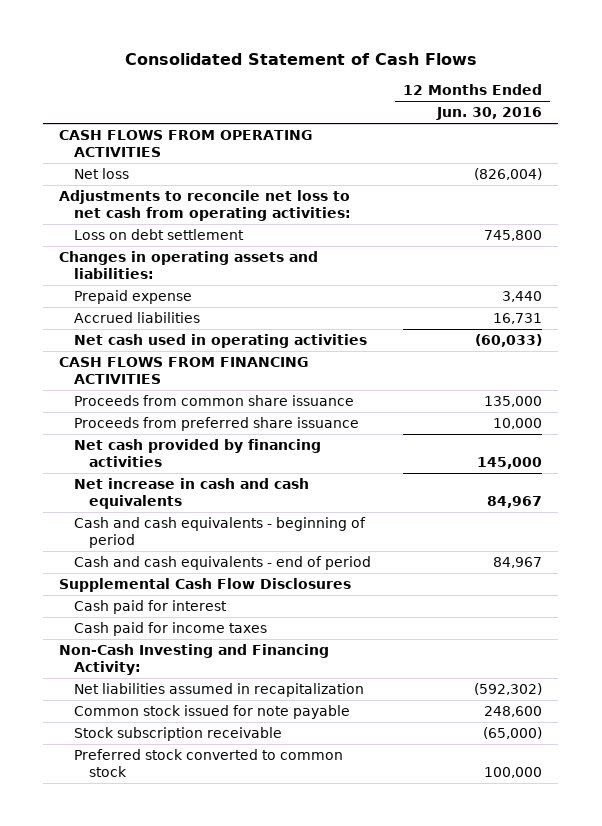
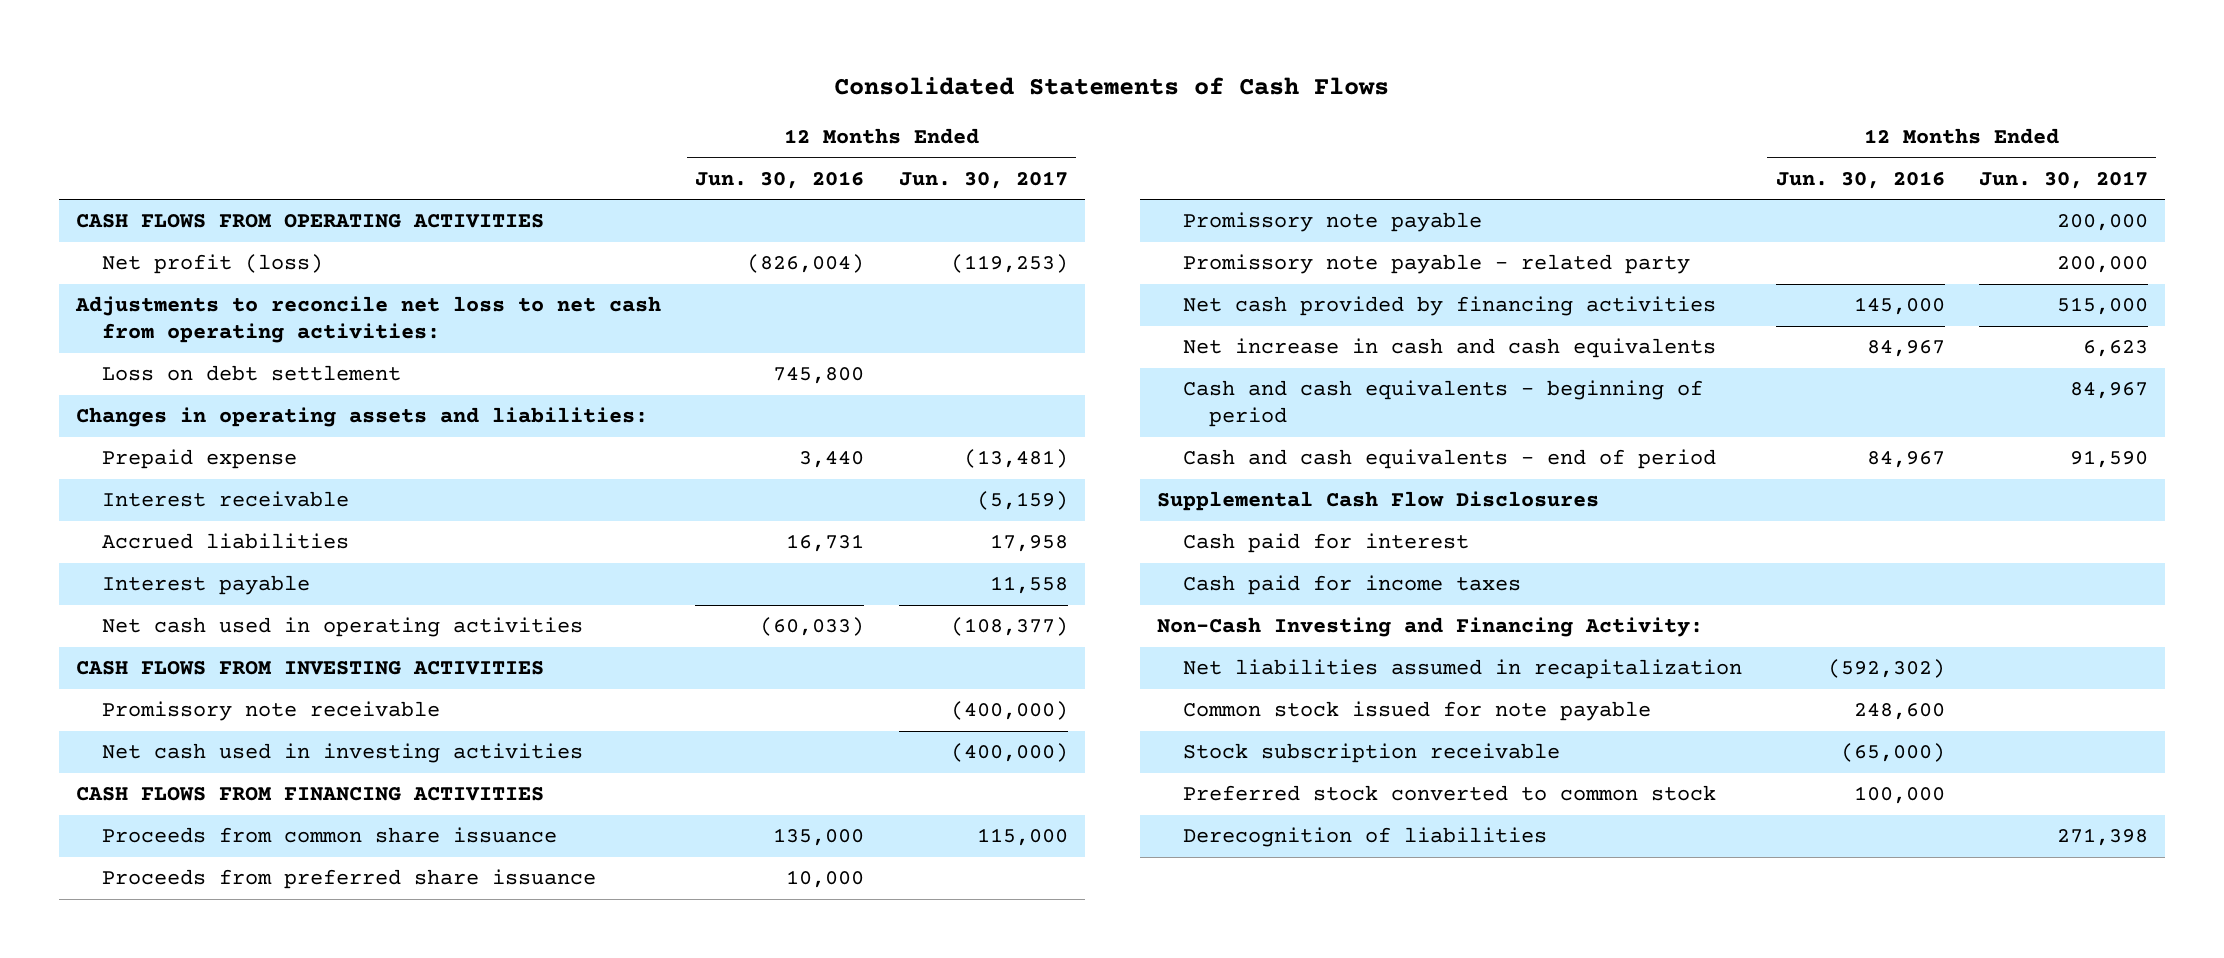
[124,53,477,66] Consolidated Statement of Cash Flows -> [834,76,1390,95] Consolidated Statements of Cash Flows
none -> [898,170,1068,189] Jun. 30, 2017
[74,168,130,180] Net loss -> [102,254,324,275] Net profit (loss)
none -> [102,491,350,508] Interest receivable
none -> [102,575,311,596] Interest payable
none -> [76,661,545,676] CASH FLOWS FROM INVESTING ACTIVITIES
none -> [102,701,441,722] Promissory note receivable
none -> [102,743,584,764] Net cash used in investing activities
none -> [1182,212,1482,233] Promissory note payable
none -> [1182,254,1690,275] Promissory note payable - related party
none -> [1182,827,1547,848] Derecognition of liabilities

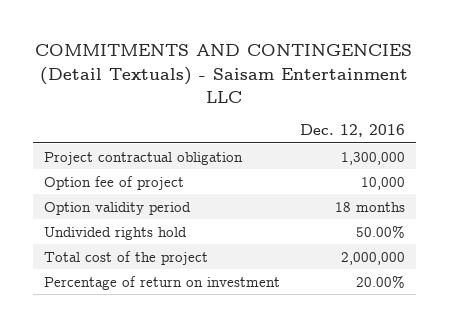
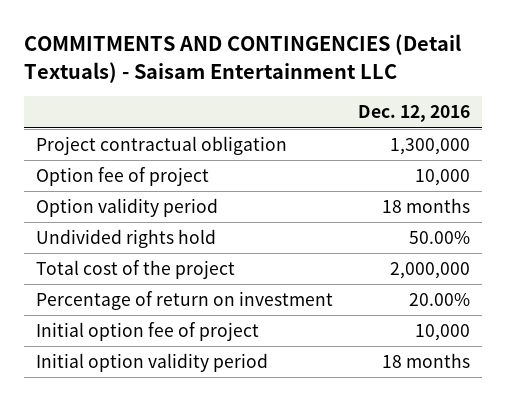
none -> [36,322,260,342] Initial option fee of project
none -> [36,353,269,373] Initial option validity period

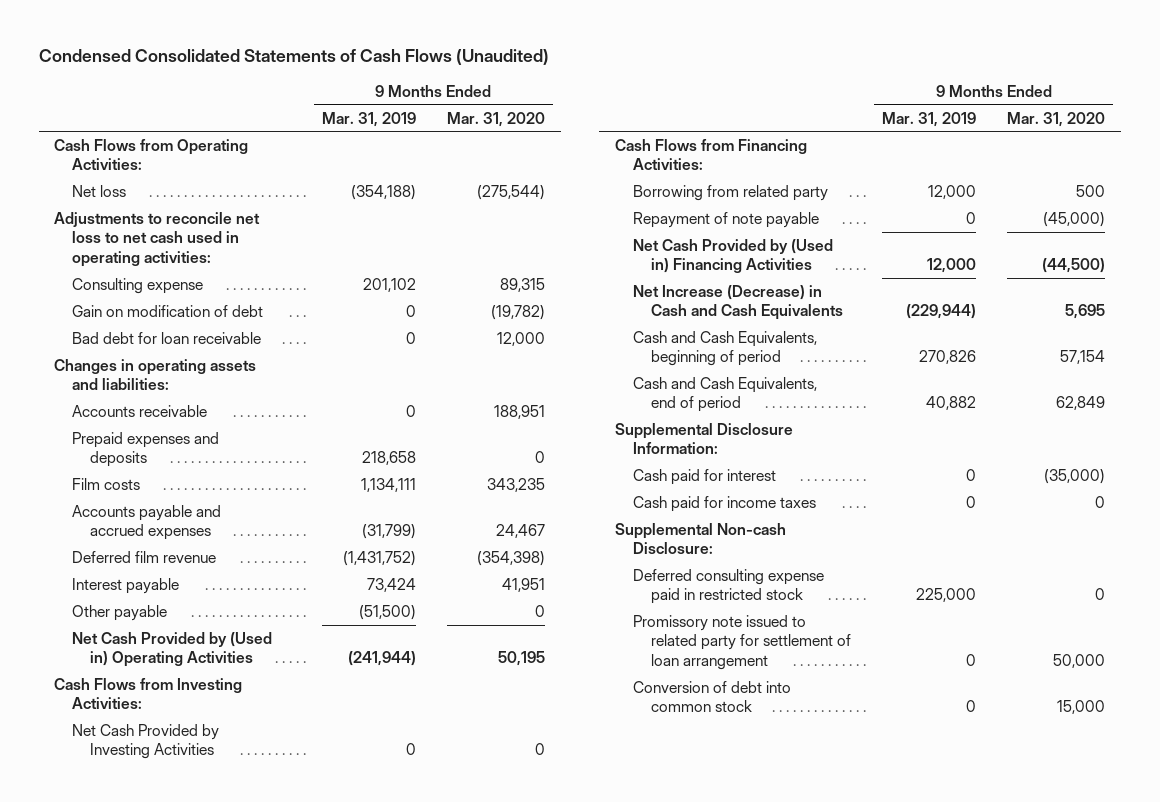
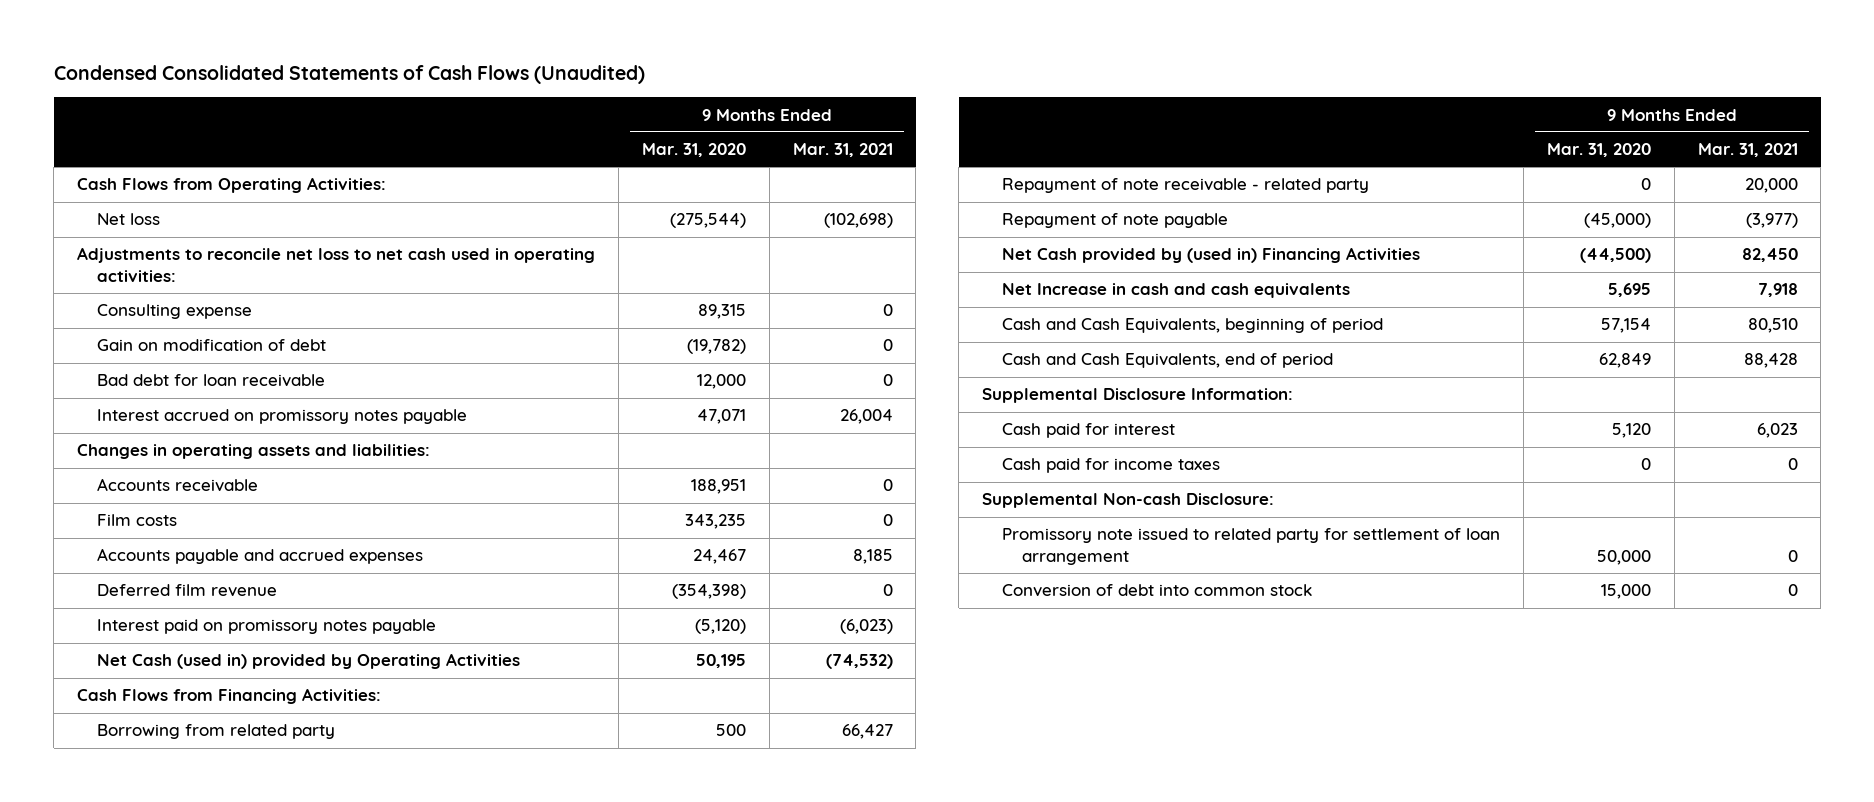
[321,111,416,127] Mar. 31, 2019 -> none
none -> [792,143,893,158] Mar. 31, 2021
none -> [97,409,468,425] Interest accrued on promissory notes payable
[72,432,220,468] Prepaid expenses and deposits -> none
[72,578,180,595] Interest payable -> none
[72,605,168,622] Other payable -> none
[54,678,243,710] Cash Flows from Investing Activities: -> none
[72,724,220,760] Net Cash Provided by Investing Activities -> none
none -> [97,619,437,635] Interest paid on promissory notes payable
[72,632,273,668] Net Cash Provided by (Used in) Operating Activities -> [97,653,521,670] Net Cash (used in) provided by Operating Activities
none -> [1002,178,1370,194] Repayment of note receivable - related party
[632,239,833,274] Net Cash Provided by (Used in) Financing Activities -> [1002,247,1421,264] Net Cash provided by (used in) Financing Activities
[632,285,843,321] Net Increase (Decrease) in Cash and Cash Equivalents -> [1002,283,1351,299] Net Increase in cash and cash equivalents
[1044,469,1106,485] (35,000) -> [1611,423,1651,439] 5,120
[632,569,824,605] Deferred consulting expense paid in restricted stock -> none

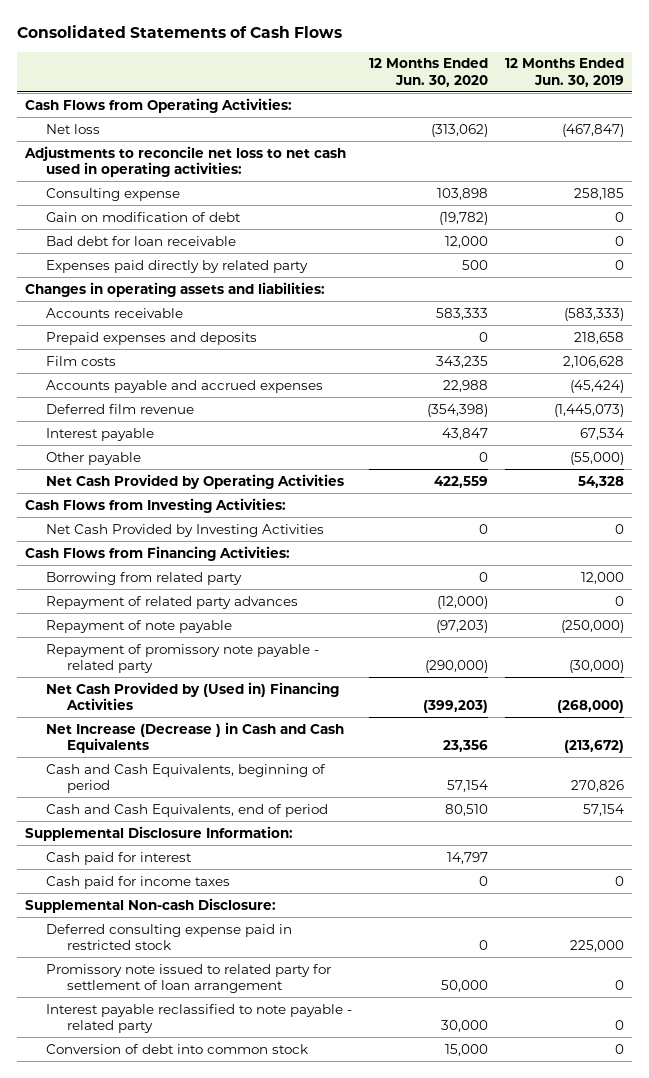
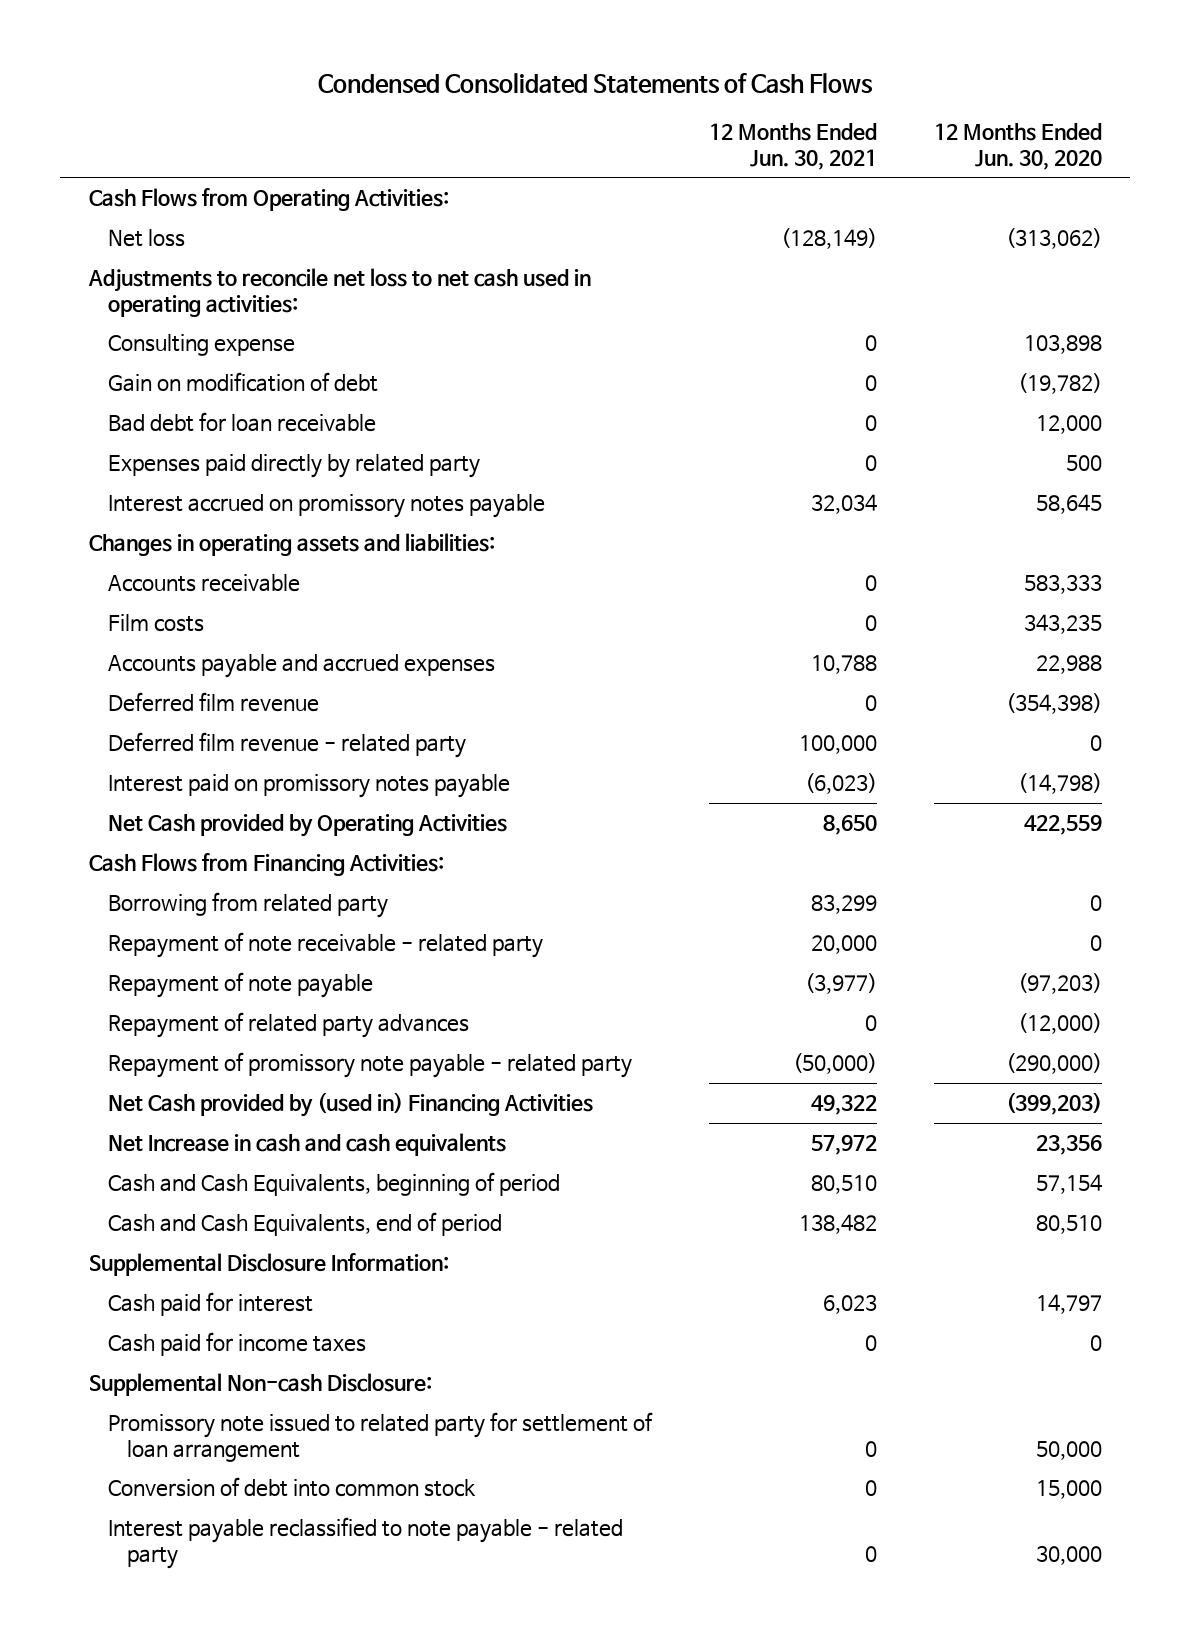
[17,25,343,39] Consolidated Statements of Cash Flows -> [318,72,874,94] Condensed Consolidated Statements of Cash Flows
[505,58,625,87] 12 Months Ended Jun. 30, 2019 -> none
none -> [708,123,877,170] 12 Months Ended Jun. 30, 2021
none -> [107,494,545,519] Interest accrued on promissory notes payable
[46,331,258,345] Prepaid expenses and deposits -> none
[46,427,155,441] Interest payable -> none
[46,451,142,465] Other payable -> none
[25,497,287,513] Cash Flows from Investing Activities: -> none
[46,523,325,537] Net Cash Provided by Investing Activities -> none
none -> [107,732,466,759] Deferred film revenue - related party
none -> [107,774,510,799] Interest paid on promissory notes payable
[46,473,345,489] Net Cash Provided by Operating Activities -> [107,814,507,838] Net Cash provided by Operating Activities
none -> [107,932,543,959] Repayment of note receivable - related party
[46,595,299,609] Repayment of related party advances -> [107,1012,469,1039] Repayment of related party advances
[46,681,340,710] Net Cash Provided by (Used in) Financing Activities -> [107,1092,593,1118] Net Cash provided by (used in) Financing Activities
[46,721,345,753] Net Increase (Decrease ) in Cash and Cash Equivalents -> [107,1133,506,1157] Net Increase in cash and cash equivalents
[46,923,293,950] Deferred consulting expense paid in restricted stock -> none
[46,1003,353,1033] Interest payable reclassified to note payable - related party -> [107,1517,623,1569] Interest payable reclassified to note payable - related party

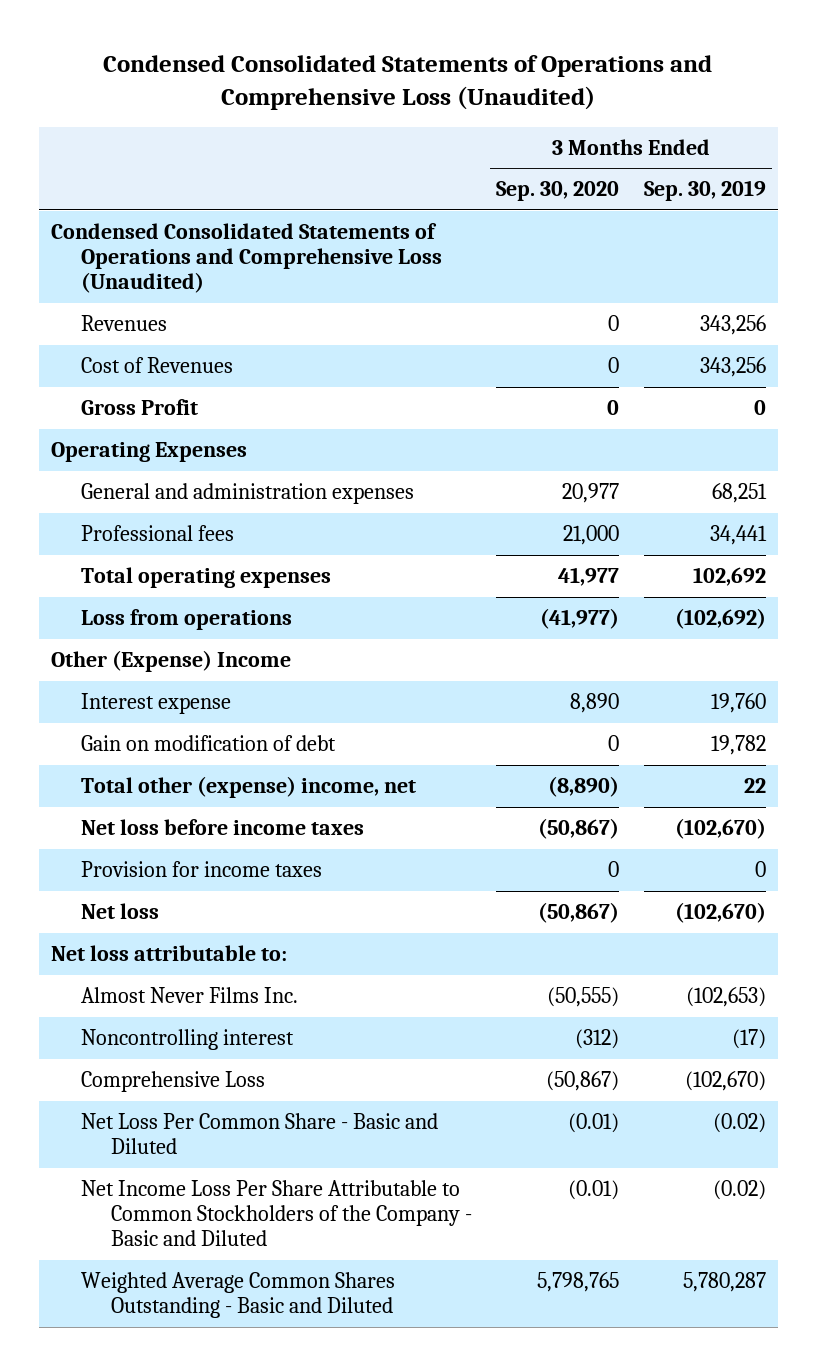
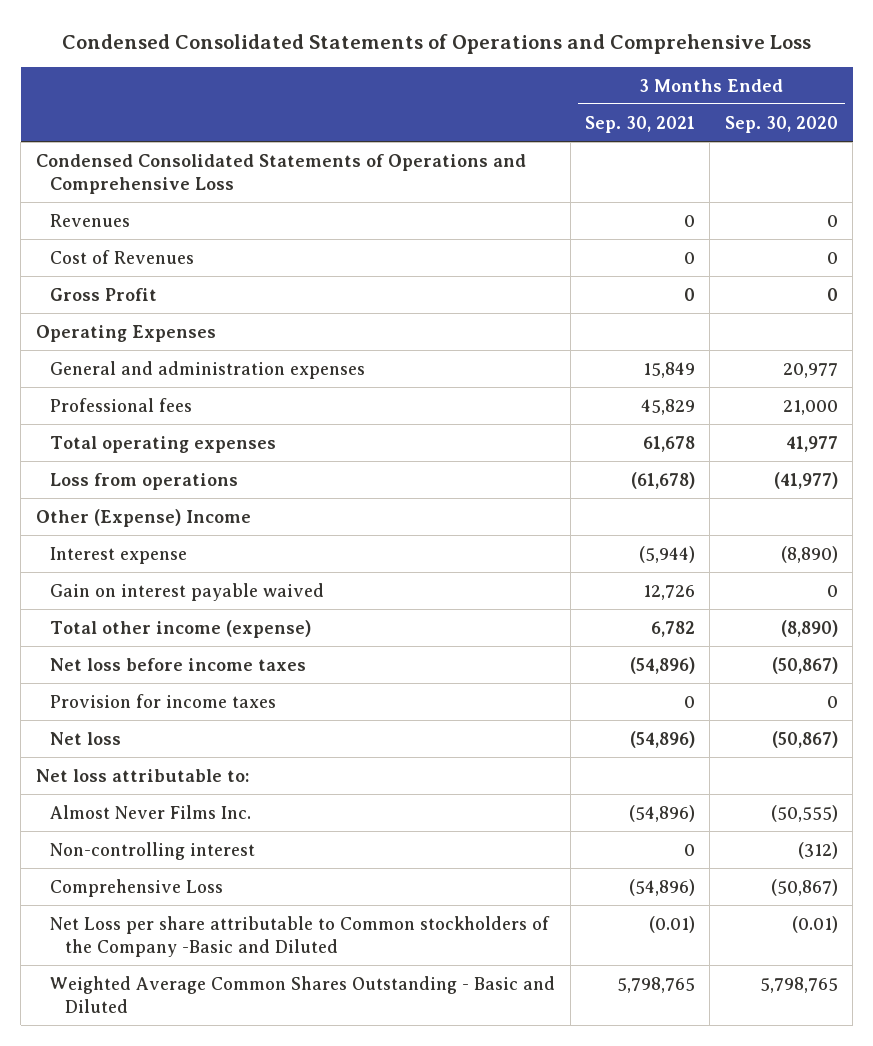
[103,54,713,111] Condensed Consolidated Statements of Operations and Comprehensive Loss (Unaudited) -> [61,33,811,54] Condensed Consolidated Statements of Operations and Comprehensive Loss
[643,180,766,202] Sep. 30, 2019 -> none
none -> [585,115,696,133] Sep. 30, 2021
[50,223,442,294] Condensed Consolidated Statements of Operations and Comprehensive Loss (Unaudited) -> [35,153,526,194] Condensed Consolidated Statements of Operations and Comprehensive Loss
[570,693,620,714] 8,890 -> [780,545,838,563] (8,890)
[80,735,336,752] Gain on modification of debt -> [50,582,325,601] Gain on interest payable waived
[80,776,416,799] Total other (expense) income, net -> [50,619,312,638] Total other income (expense)
[80,1029,294,1051] Noncontrolling interest -> [50,841,256,860] Non-controlling interest
[80,1180,472,1247] Net Income Loss Per Share Attributable to Common Stockholders of the Company - Basic and Diluted -> none
[80,1113,438,1155] Net Loss Per Common Share - Basic and Diluted -> [50,915,551,957] Net Loss per share attributable to Common stockholders of the Company -Basic and Diluted

